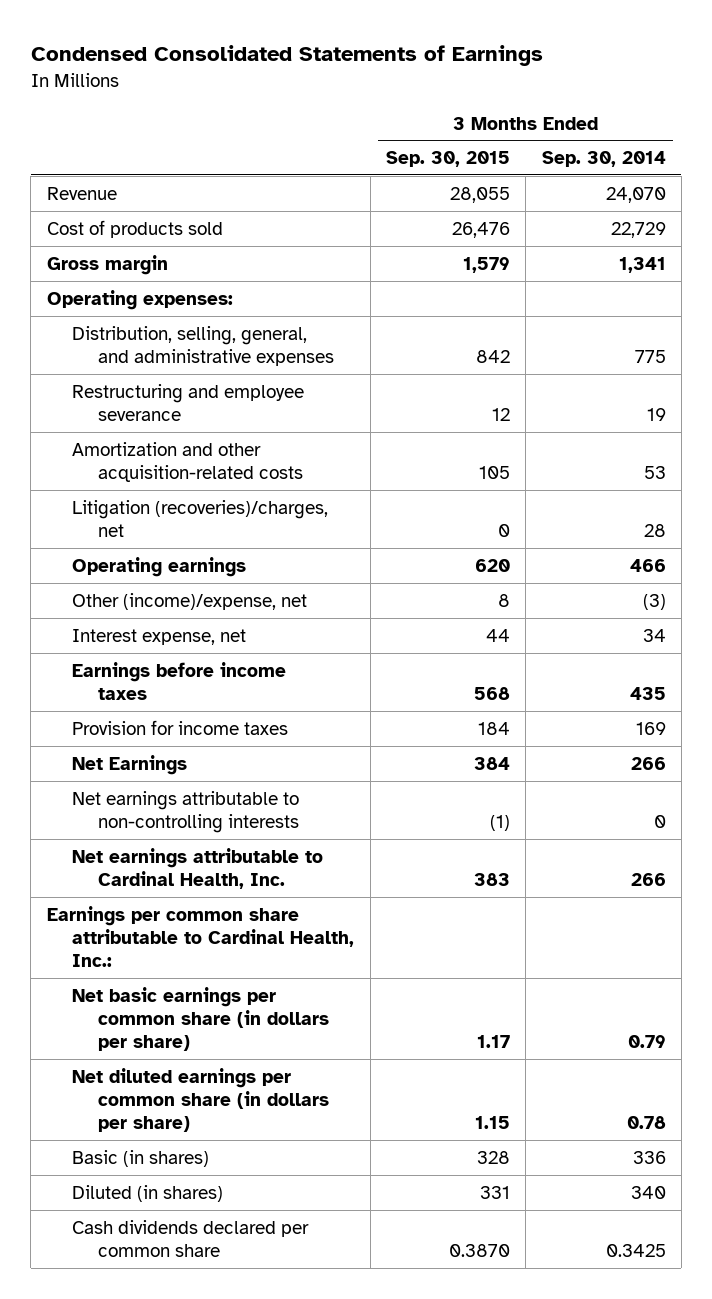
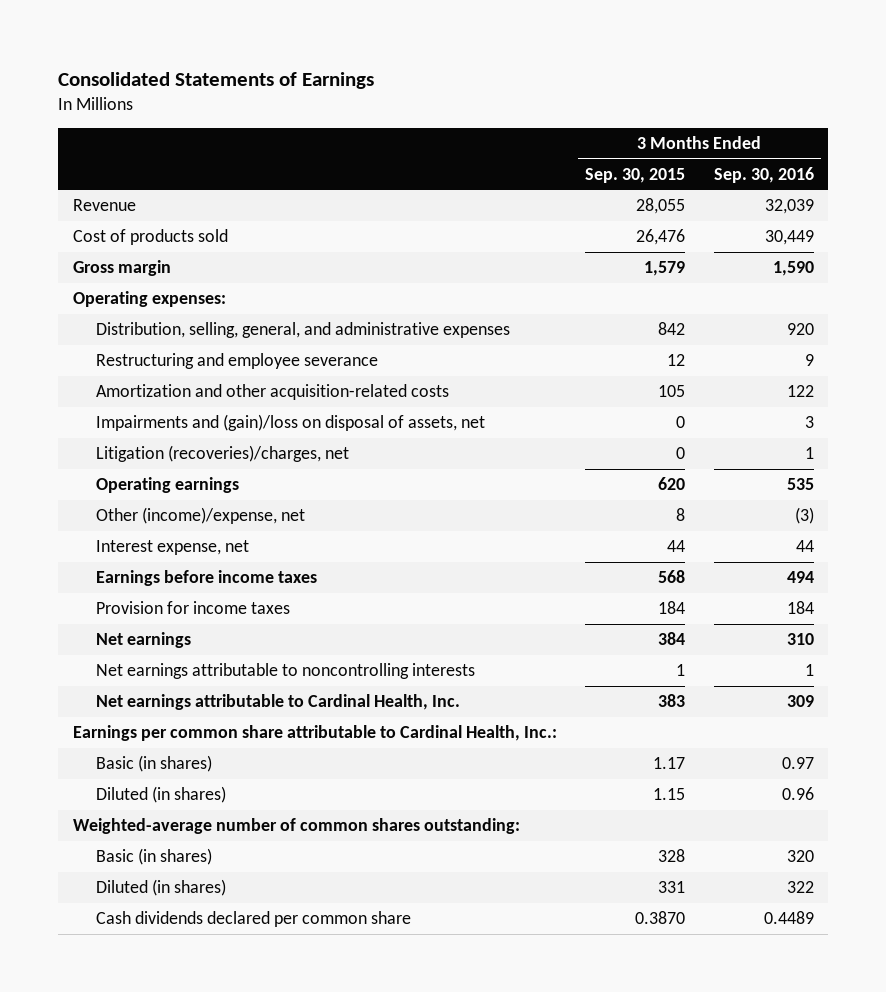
[30,44,543,66] Condensed Consolidated Statements of Earnings -> [58,72,375,90] Consolidated Statements of Earnings
[541,151,666,168] Sep. 30, 2014 -> none
none -> [713,166,814,183] Sep. 30, 2016
none -> [96,414,486,432] Impairments and (gain)/loss on disposal of assets, net
[72,754,188,775] Net Earnings -> [96,632,192,649] Net earnings
[72,790,300,833] Net earnings attributable to non-controlling interests -> [96,663,476,680] Net earnings attributable to noncontrolling interests
[489,814,510,831] (1) -> [676,664,686,677] 1
[72,986,329,1052] Net basic earnings per common share (in dollars per share) -> [96,755,213,773] Basic (in shares)
[72,1067,329,1133] Net diluted earnings per common share (in dollars per share) -> [96,786,227,804] Diluted (in shares)
none -> [72,818,520,835] Weighted-average number of common shares outstanding:

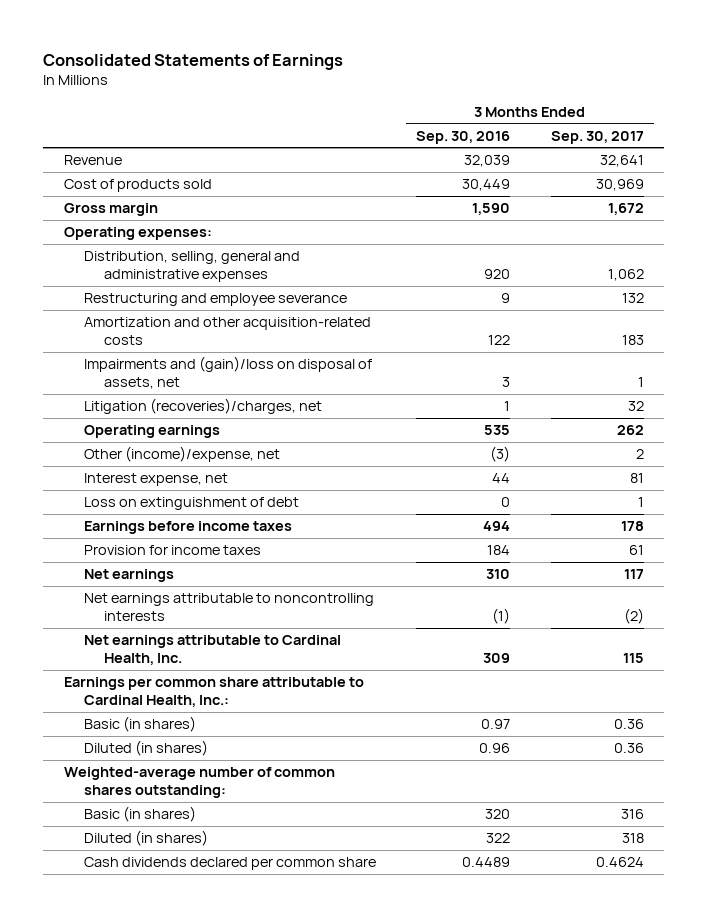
[585,167,686,183] Sep. 30, 2015 -> none
none -> [550,130,644,144] Sep. 30, 2017
[96,322,511,339] Distribution, selling, general, and administrative expenses -> [83,251,300,283] Distribution, selling, general and administrative expenses
none -> [83,497,299,511] Loss on extinguishment of debt
[804,664,814,677] 1 -> [492,608,511,625] (1)

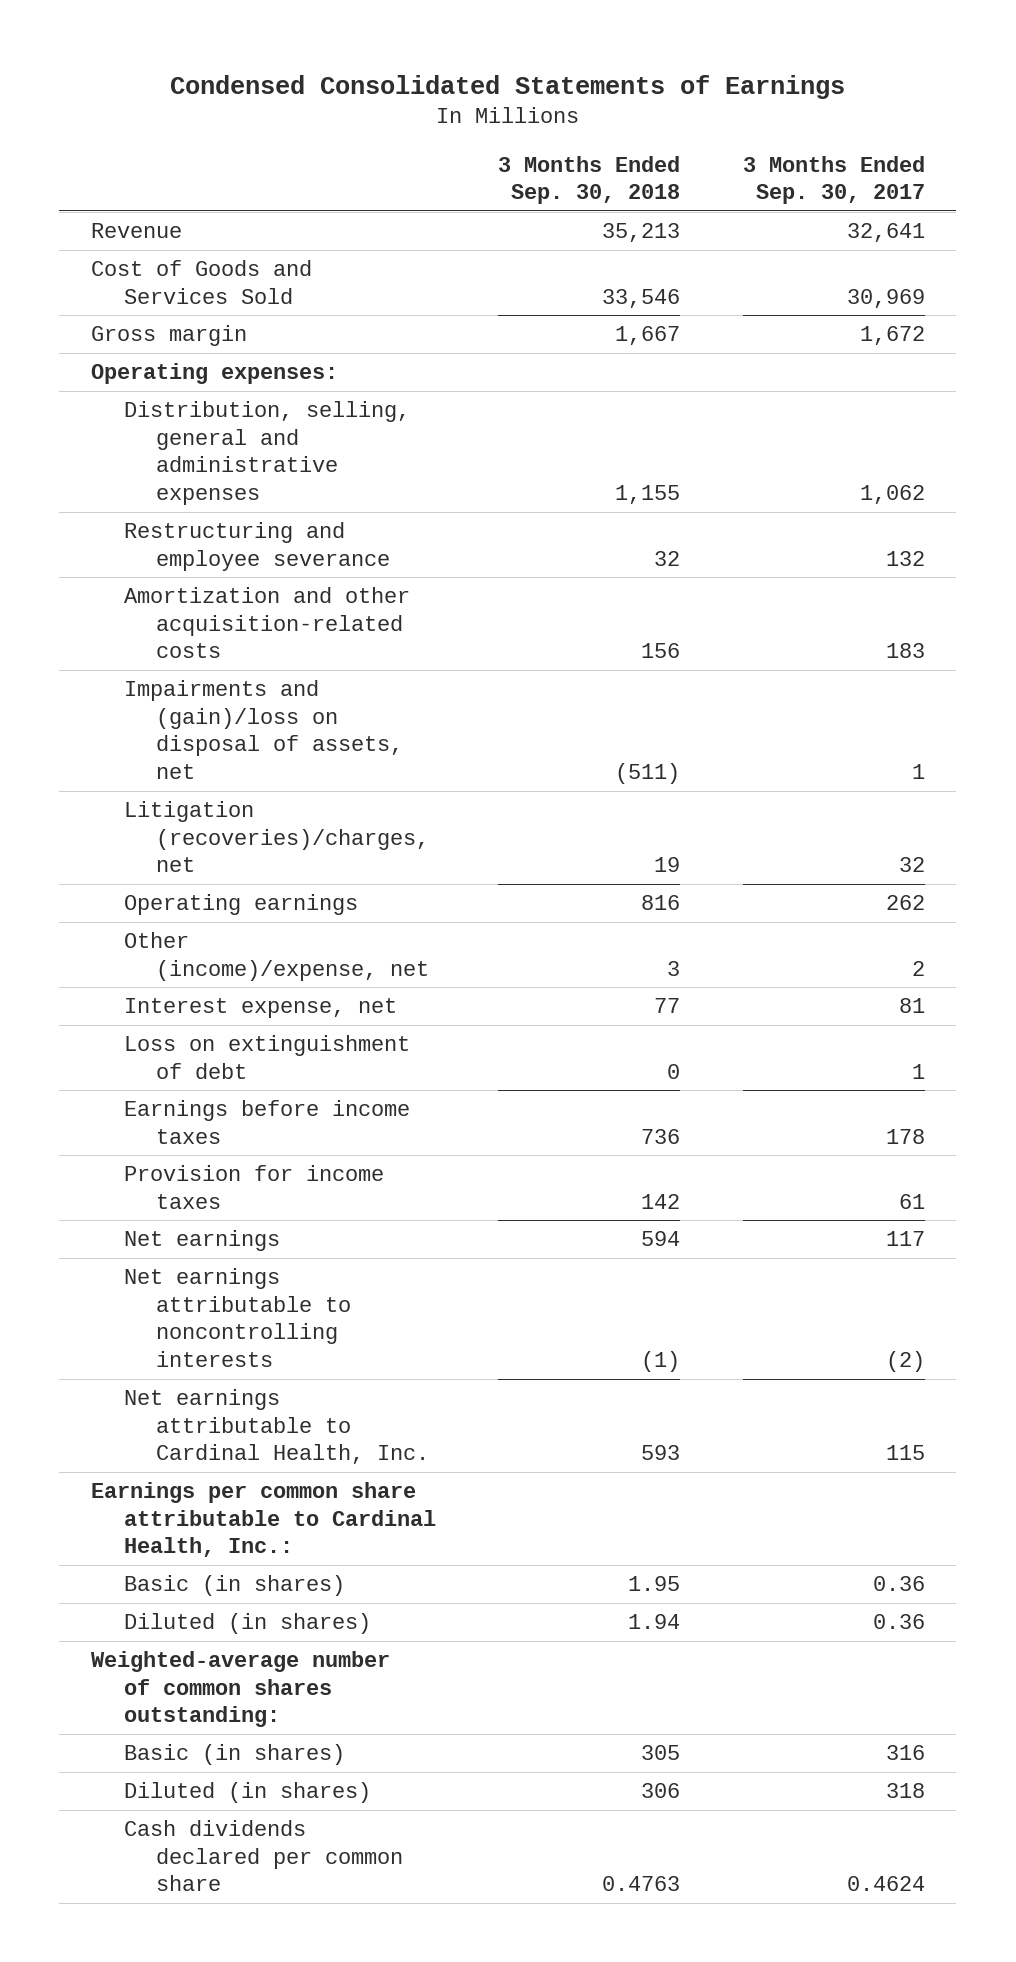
[43,53,344,70] Consolidated Statements of Earnings -> [169,74,845,99] Condensed Consolidated Statements of Earnings
[416,130,511,144] Sep. 30, 2016 -> none
none -> [498,155,681,205] 3 Months Ended Sep. 30, 2018
[63,179,212,193] Cost of products sold -> [90,260,312,304] Cost of Goods and Services Sold

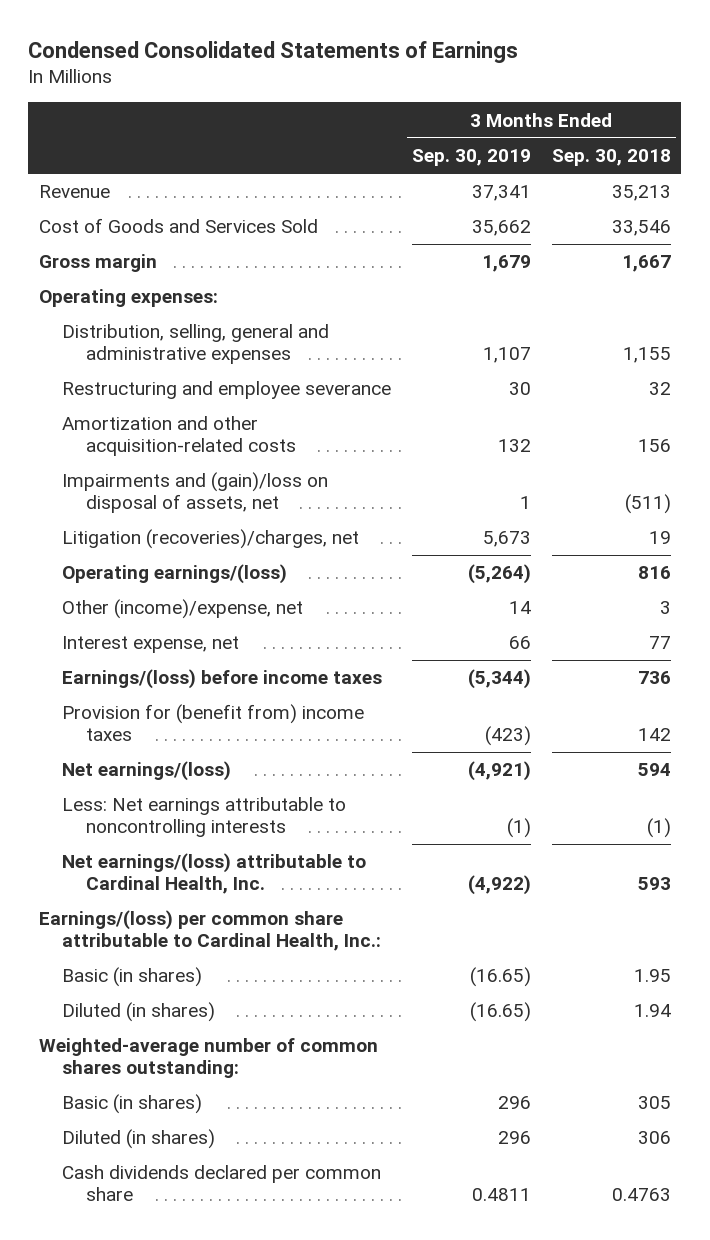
[743,155,926,205] 3 Months Ended Sep. 30, 2017 -> none
none -> [412,149,532,167] Sep. 30, 2019
[123,894,358,916] Operating earnings -> [62,564,288,585] Operating earnings/(loss)
[123,1035,410,1079] Loss on extinguishment of debt -> none
[123,1100,410,1144] Earnings before income taxes -> [62,669,383,690] Earnings/(loss) before income taxes
[123,1165,384,1209] Provision for income taxes -> [62,704,365,742] Provision for (benefit from) income taxes
[123,1230,280,1252] Net earnings -> [62,761,232,782] Net earnings/(loss)
[123,1268,352,1367] Net earnings attributable to noncontrolling interests -> [62,797,347,838] Less: Net earnings attributable to noncontrolling interests
[123,1389,430,1465] Net earnings attributable to Cardinal Health, Inc. -> [62,853,367,895] Net earnings/(loss) attributable to Cardinal Health, Inc.
[90,1482,436,1558] Earnings per common share attributable to Cardinal Health, Inc.: -> [38,910,382,952] Earnings/(loss) per common share attributable to Cardinal Health, Inc.:

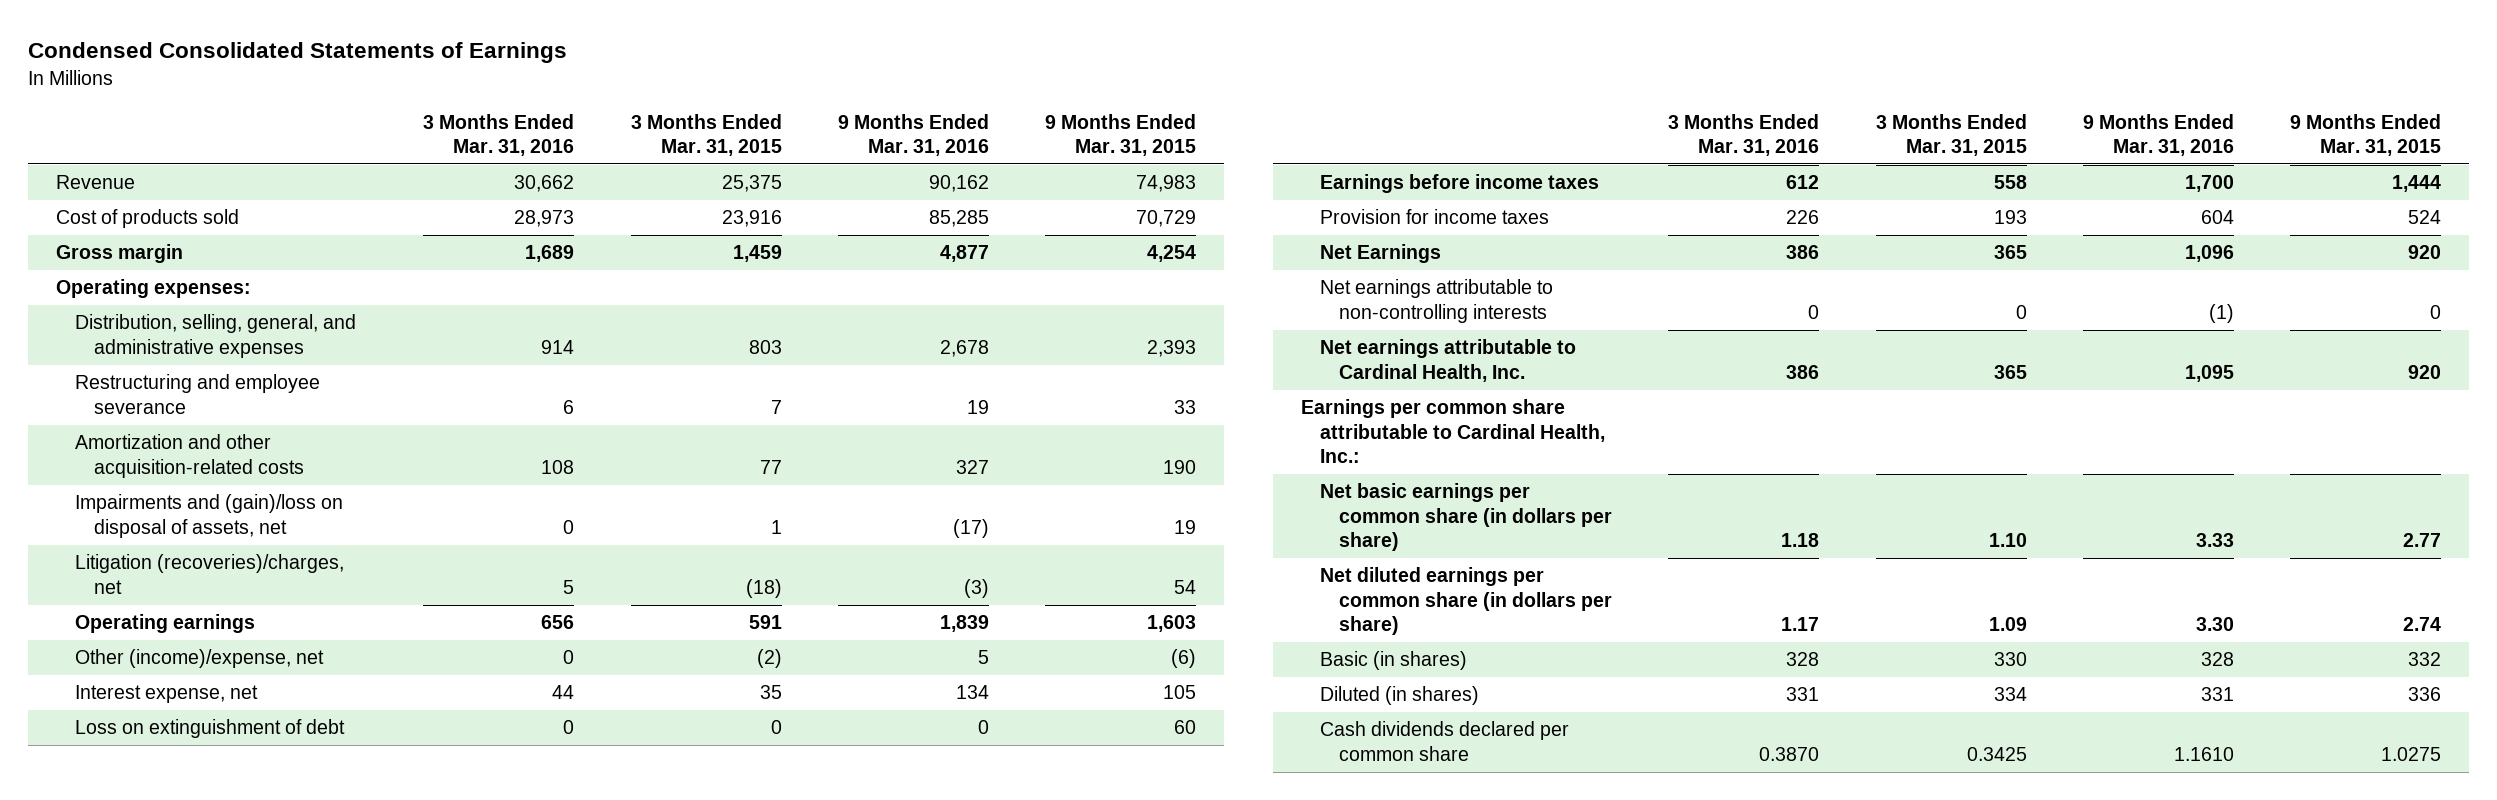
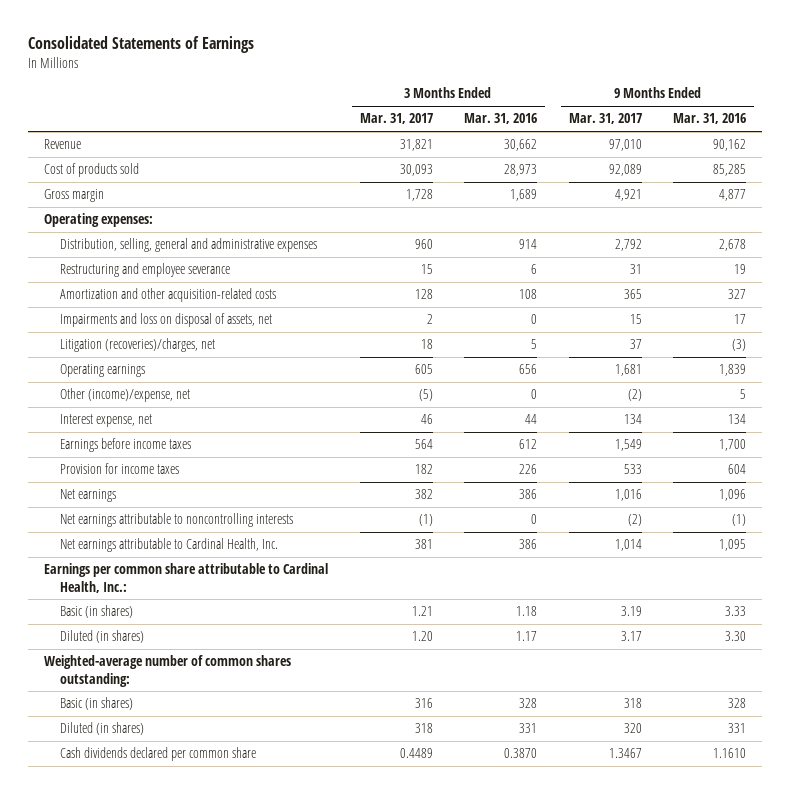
[27,42,567,64] Condensed Consolidated Statements of Earnings -> [28,36,255,54] Consolidated Statements of Earnings
[630,113,782,156] 3 Months Ended Mar. 31, 2015 -> none
[1045,113,1197,156] 9 Months Ended Mar. 31, 2015 -> none
none -> [359,113,433,125] Mar. 31, 2017
none -> [568,113,642,125] Mar. 31, 2017
[75,314,357,358] Distribution, selling, general, and administrative expenses -> [59,238,317,253] Distribution, selling, general and administrative expenses
[75,494,344,538] Impairments and (gain)/loss on disposal of assets, net -> [59,313,272,328] Impairments and loss on disposal of assets, net
[952,518,989,538] (17) -> [734,314,747,325] 17
[75,719,346,739] Loss on extinguishment of debt -> none
[1320,244,1442,264] Net Earnings -> [59,489,116,503] Net earnings
[1320,279,1554,323] Net earnings attributable to non-controlling interests -> [59,513,293,528] Net earnings attributable to noncontrolling interests
[1320,483,1613,551] Net basic earnings per common share (in dollars per share) -> [59,605,133,619] Basic (in shares)
[1320,567,1613,635] Net diluted earnings per common share (in dollars per share) -> [59,630,144,644] Diluted (in shares)
none -> [44,655,292,687] Weighted-average number of common shares outstanding:

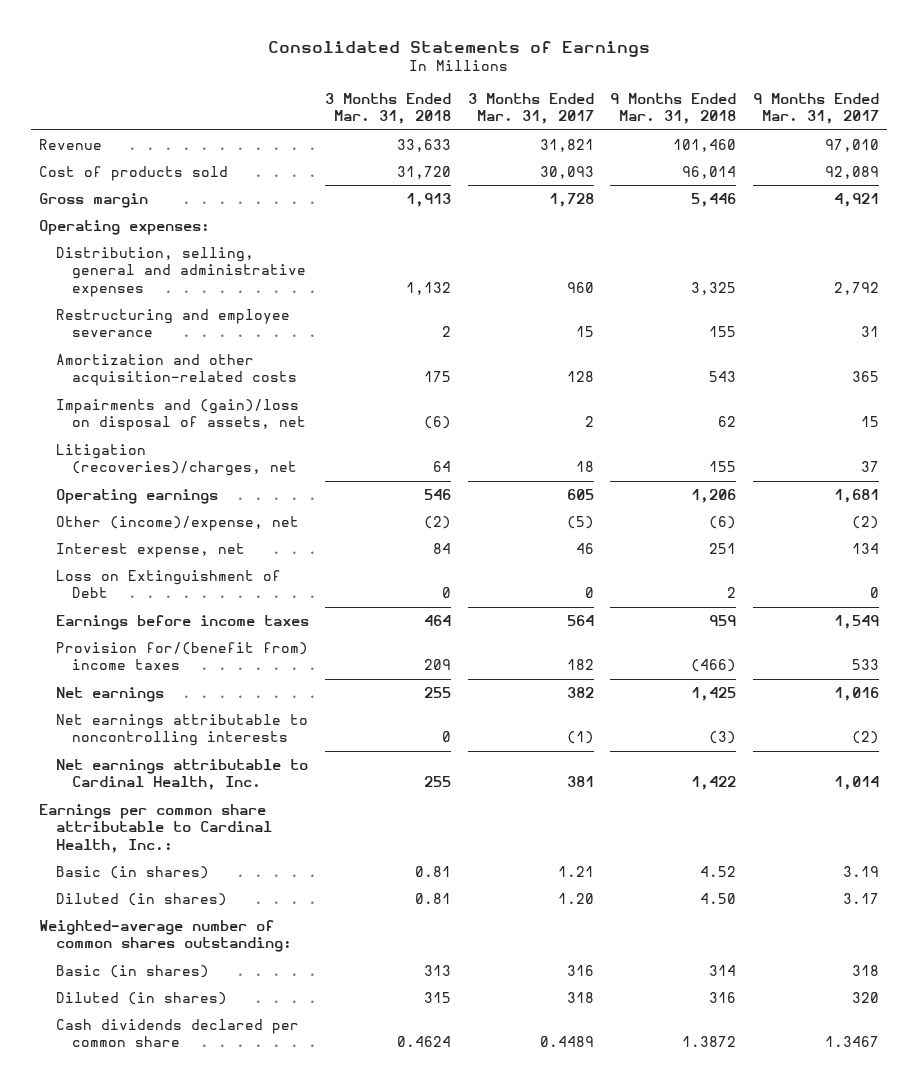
[464,113,538,125] Mar. 31, 2016 -> none
[673,113,747,125] Mar. 31, 2016 -> none
none -> [325,92,452,125] 3 Months Ended Mar. 31, 2018
none -> [610,92,737,125] 9 Months Ended Mar. 31, 2018
[59,313,272,328] Impairments and loss on disposal of assets, net -> [55,398,306,432] Impairments and (gain)/loss on disposal of assets, net
none -> [55,569,281,599] Loss on Extinguishment of Debt
[59,463,179,475] Provision for income taxes -> [55,641,308,671] Provision for/(benefit from) income taxes

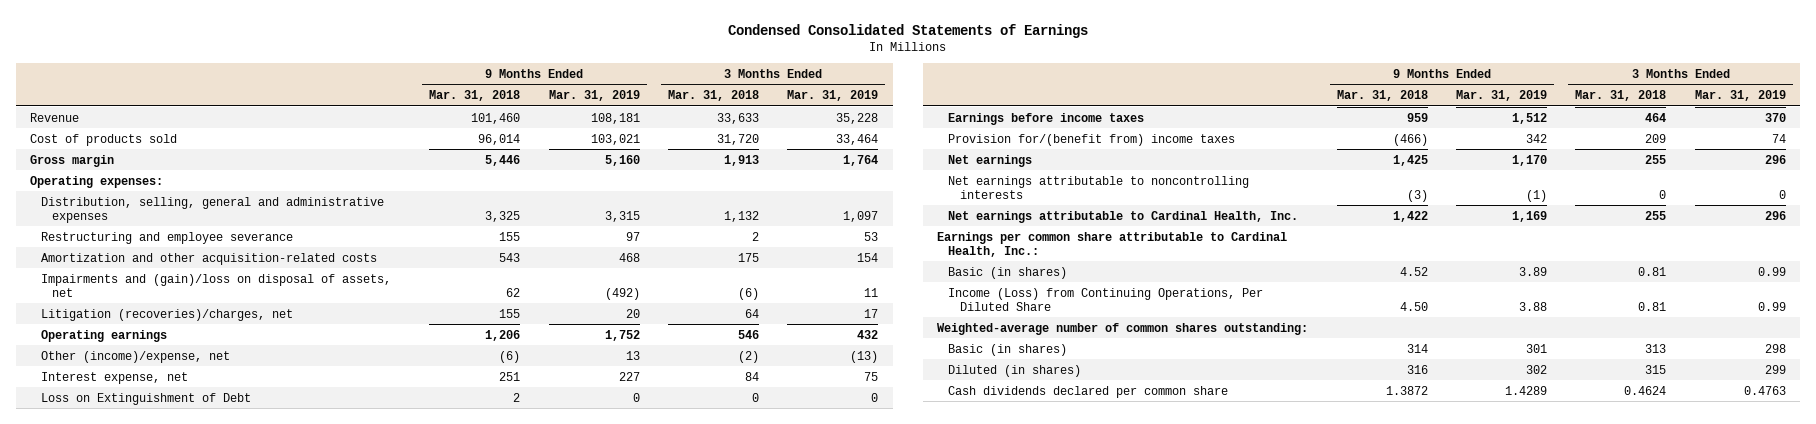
[268,40,651,57] Consolidated Statements of Earnings -> [727,23,1088,38] Condensed Consolidated Statements of Earnings
[467,92,594,125] 3 Months Ended Mar. 31, 2017 -> none
[752,92,879,125] 9 Months Ended Mar. 31, 2017 -> none
none -> [548,90,640,102] Mar. 31, 2019
none -> [787,90,879,102] Mar. 31, 2019
[55,892,227,906] Diluted (in shares) -> [948,287,1264,311] Income (Loss) from Continuing Operations, Per Diluted Share

